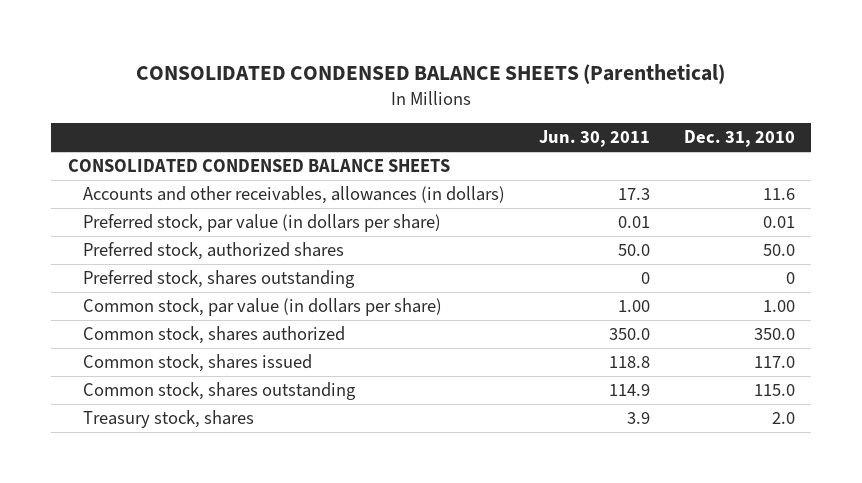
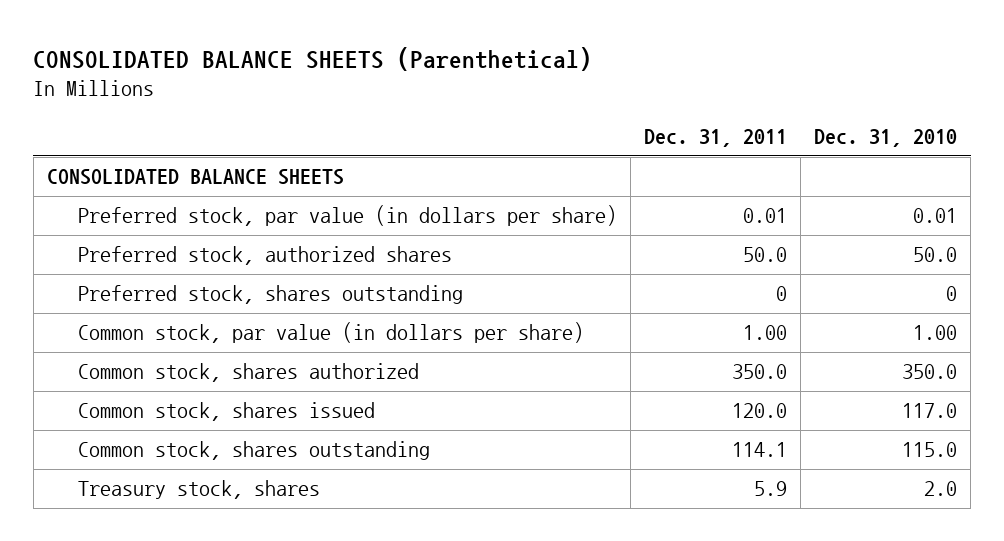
[136,63,726,84] CONSOLIDATED CONDENSED BALANCE SHEETS (Parenthetical) -> [33,46,593,71] CONSOLIDATED BALANCE SHEETS (Parenthetical)
[538,130,650,148] Jun. 30, 2011 -> none
none -> [644,129,788,148] Dec. 31, 2011
[82,186,505,205] Accounts and other receivables, allowances (in dollars) -> none
[67,159,450,173] CONSOLIDATED CONDENSED BALANCE SHEETS -> [46,169,344,186] CONSOLIDATED BALANCE SHEETS

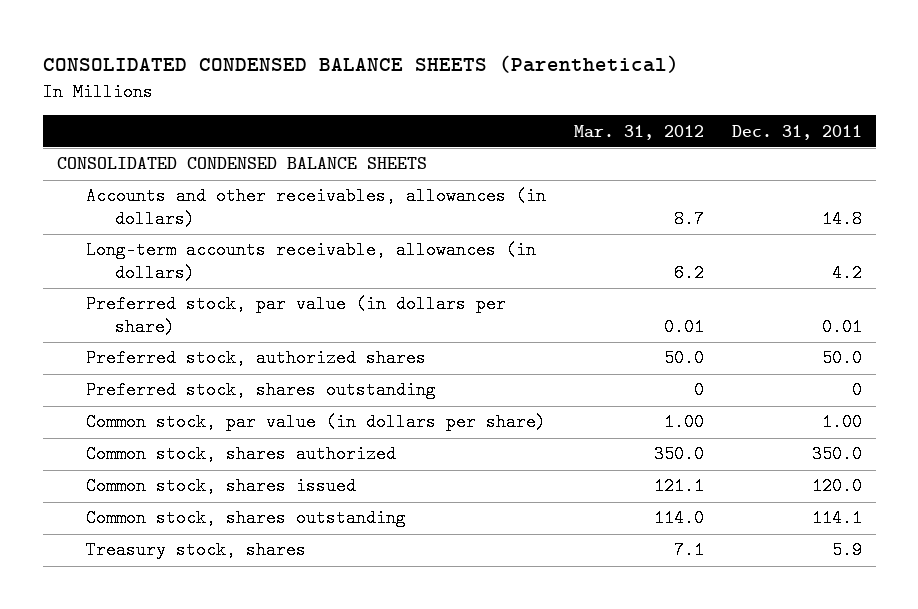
[33,46,593,71] CONSOLIDATED BALANCE SHEETS (Parenthetical) -> [42,55,679,74] CONSOLIDATED CONDENSED BALANCE SHEETS (Parenthetical)
[814,129,958,148] Dec. 31, 2010 -> none
none -> [573,124,704,140] Mar. 31, 2012
[46,169,344,186] CONSOLIDATED BALANCE SHEETS -> [56,157,427,170] CONSOLIDATED CONDENSED BALANCE SHEETS
none -> [85,187,546,229] Accounts and other receivables, allowances (in dollars)
none -> [85,241,536,283] Long-term accounts receivable, allowances (in dollars)

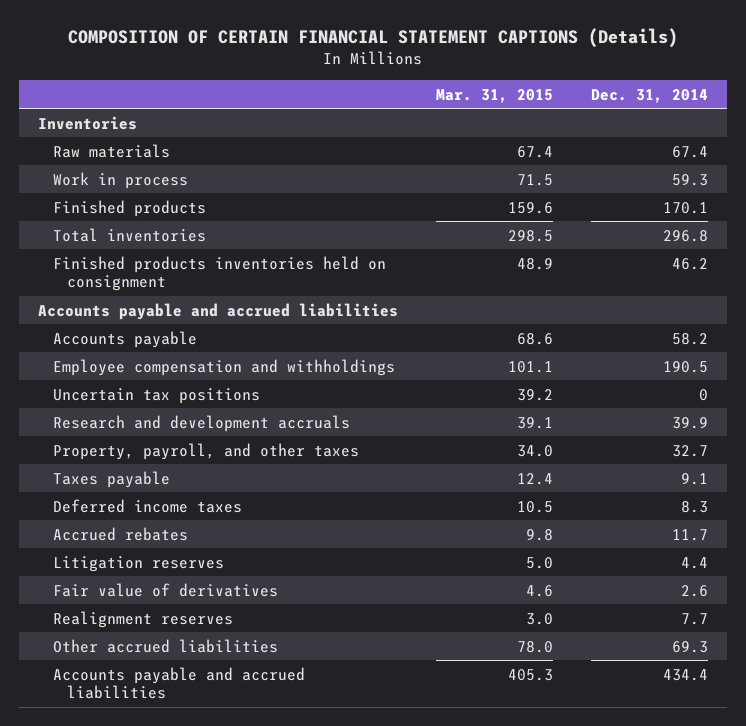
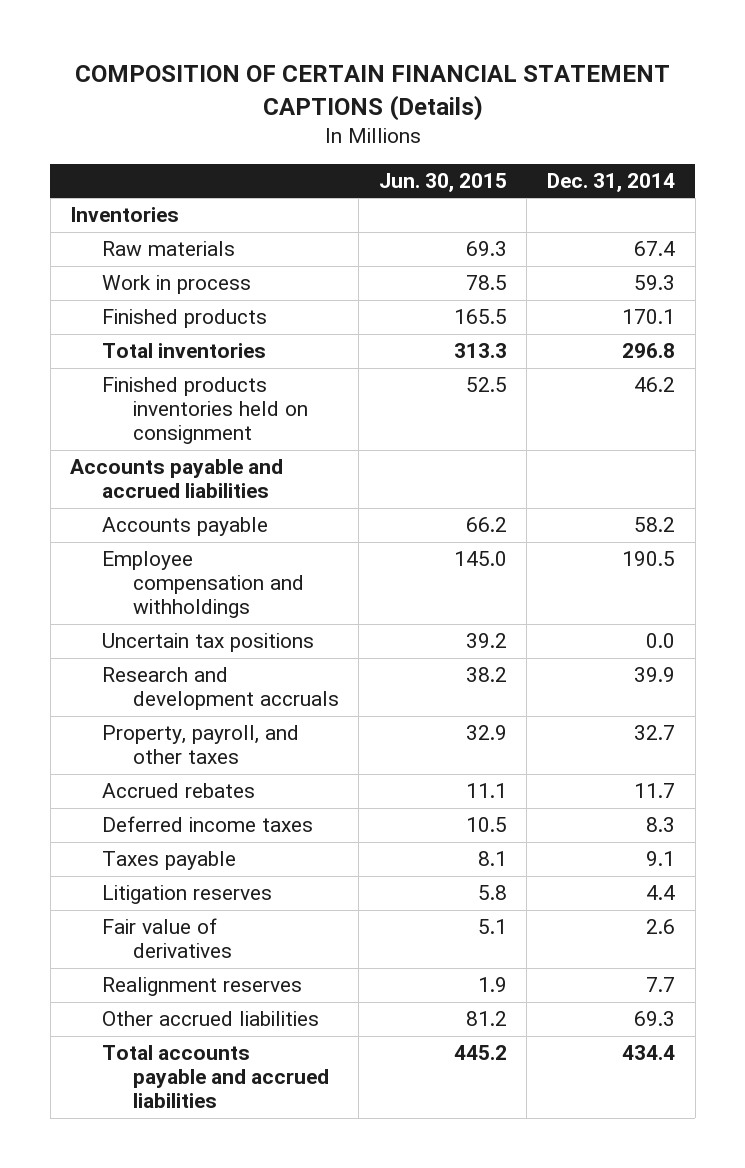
[435,88,553,103] Mar. 31, 2015 -> none
none -> [378,172,507,192] Jun. 30, 2015
[698,388,708,401] 0 -> [645,633,675,649] 0.0
[52,498,242,513] Deferred income taxes -> [101,816,313,833] Deferred income taxes
[52,470,170,488] Taxes payable -> [101,851,236,871] Taxes payable
[52,666,305,700] Accounts payable and accrued liabilities -> [101,1045,329,1109] Total accounts payable and accrued liabilities

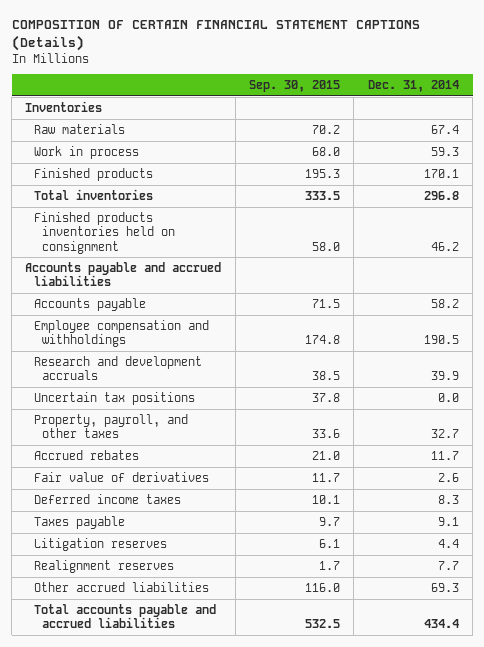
[378,172,507,192] Jun. 30, 2015 -> none
none -> [249,80,341,93] Sep. 30, 2015
[101,633,314,653] Uncertain tax positions -> [33,391,195,405] Uncertain tax positions
[101,918,232,959] Fair value of derivatives -> [33,471,209,482] Fair value of derivatives

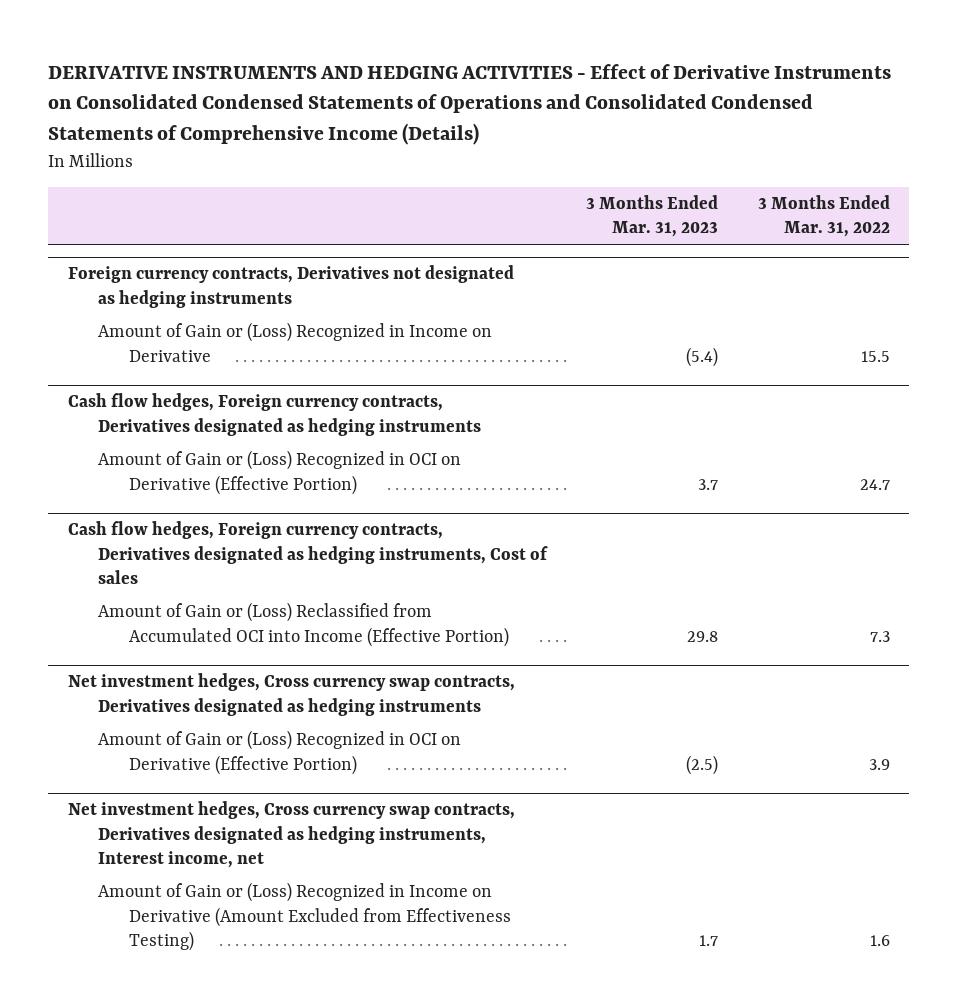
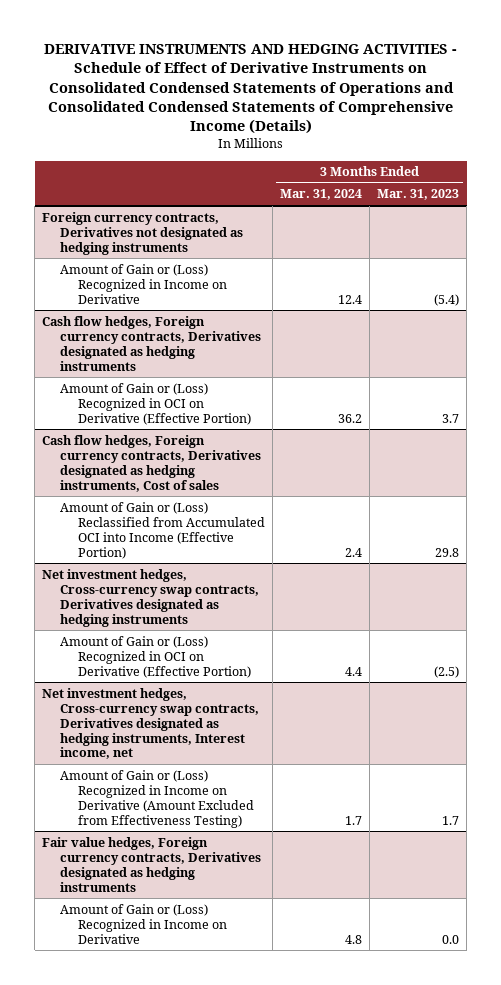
[48,63,892,146] DERIVATIVE INSTRUMENTS AND HEDGING ACTIVITIES - Effect of Derivative Instruments on Consolidated Condensed Statements of Operations and Consolidated Condensed Statements of Comprehensive Income (Details) -> [43,44,457,135] DERIVATIVE INSTRUMENTS AND HEDGING ACTIVITIES - Schedule of Effect of Derivative Instruments on Consolidated Condensed Statements of Operations and Consolidated Condensed Statements of Comprehensive Income (Details)
[757,195,890,238] 3 Months Ended Mar. 31, 2022 -> none
none -> [280,189,363,201] Mar. 31, 2024
[67,673,515,716] Net investment hedges, Cross currency swap contracts, Derivatives designated as hedging instruments -> [42,568,260,627] Net investment hedges, Cross-currency swap contracts, Derivatives designated as hedging instruments
[67,801,515,868] Net investment hedges, Cross currency swap contracts, Derivatives designated as hedging instruments, Interest income, net -> [42,687,260,760] Net investment hedges, Cross-currency swap contracts, Derivatives designated as hedging instruments, Interest income, net
none -> [42,836,262,892] Fair value hedges, Foreign currency contracts, Derivatives designated as hedging instruments
none -> [60,903,227,944] Amount of Gain or (Loss) Recognized in Income on Derivative

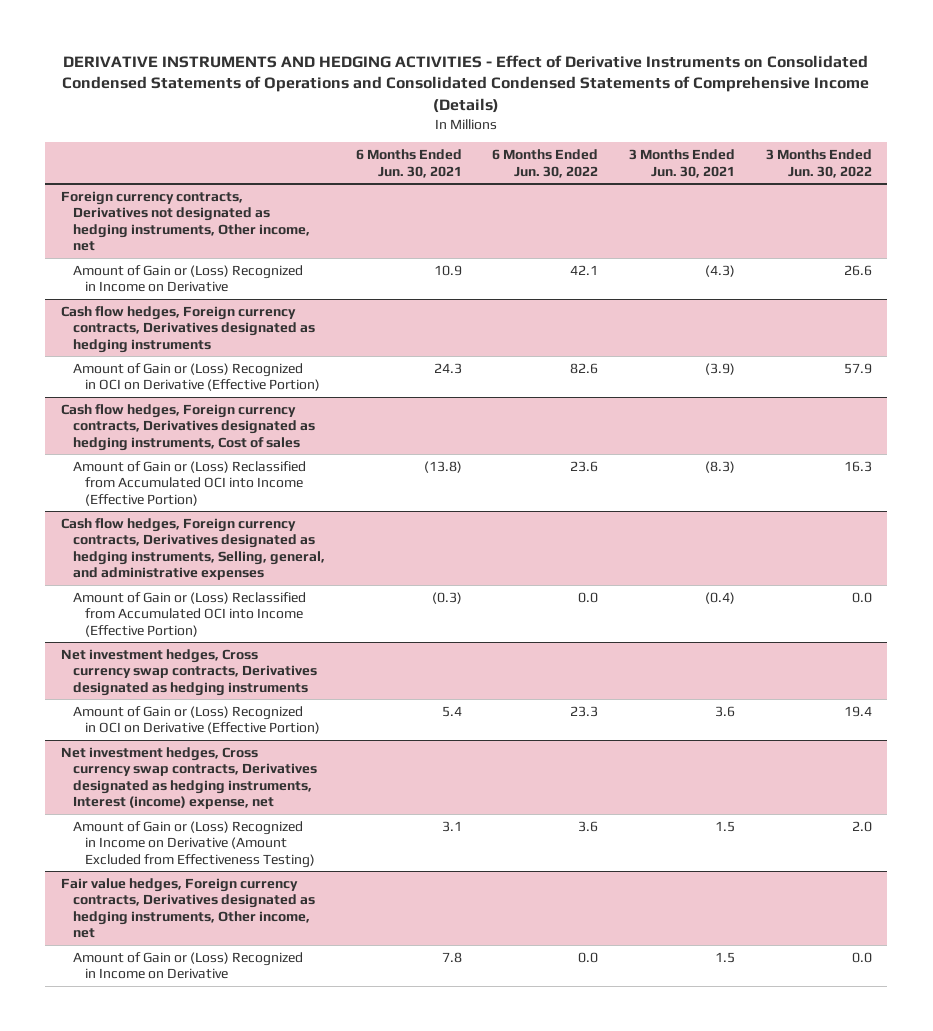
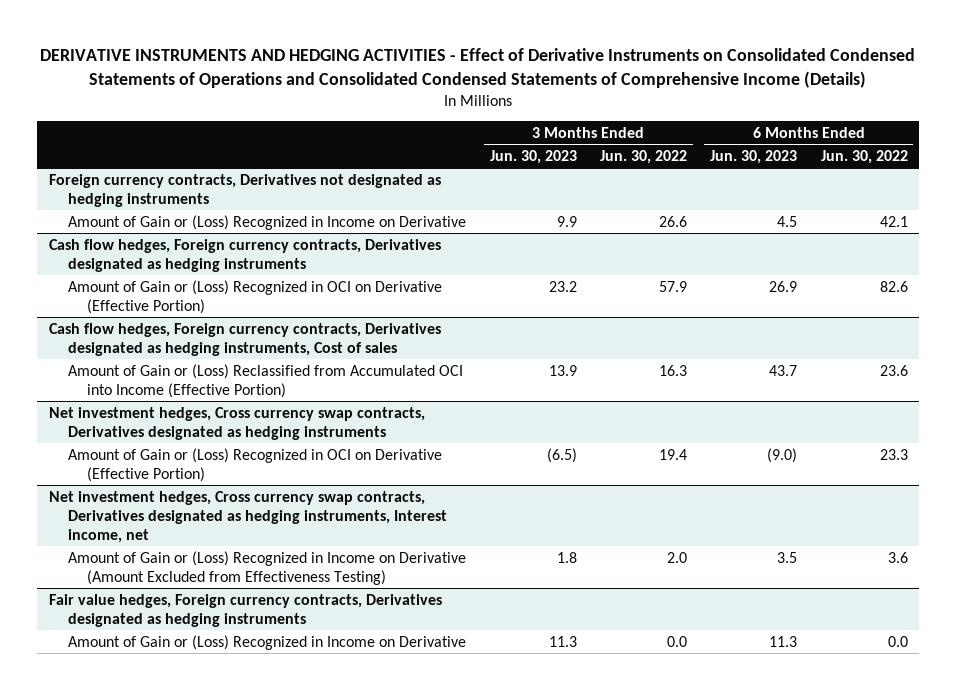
[355,149,462,178] 6 Months Ended Jun. 30, 2021 -> none
[629,149,736,178] 3 Months Ended Jun. 30, 2021 -> none
none -> [489,149,577,164] Jun. 30, 2023
none -> [710,149,798,164] Jun. 30, 2023
[60,190,310,252] Foreign currency contracts, Derivatives not designated as hedging instruments, Other income, net -> [49,173,442,207] Foreign currency contracts, Derivatives not designated as hedging instruments
[60,517,325,581] Cash flow hedges, Foreign currency contracts, Derivatives designated as hedging instruments, Selling, general, and administrative expenses -> none
[72,591,306,637] Amount of Gain or (Loss) Reclassified from Accumulated OCI into Income (Effective Portion) -> none
[60,746,317,810] Net investment hedges, Cross currency swap contracts, Derivatives designated as hedging instruments, Interest (income) expense, net -> [49,490,448,543] Net investment hedges, Cross currency swap contracts, Derivatives designated as hedging instruments, Interest income, net
[60,877,315,939] Fair value hedges, Foreign currency contracts, Derivatives designated as hedging instruments, Other income, net -> [49,593,443,627] Fair value hedges, Foreign currency contracts, Derivatives designated as hedging instruments

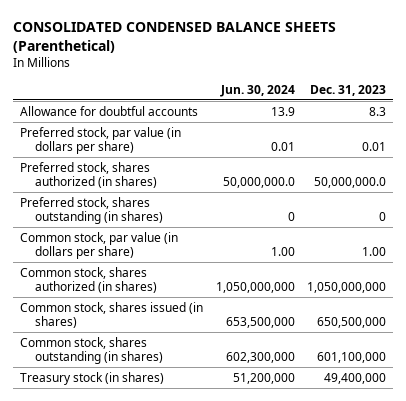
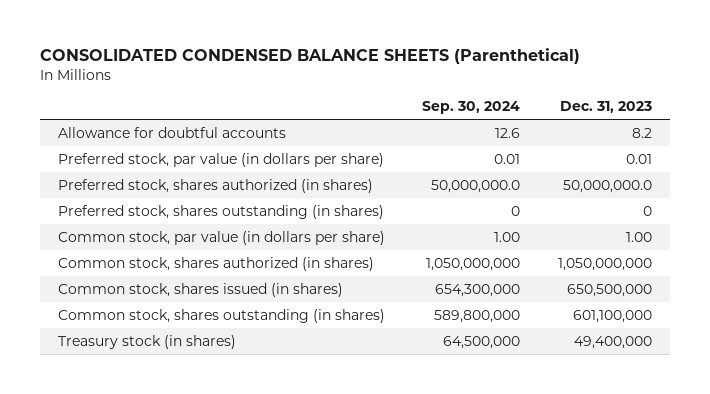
[219,84,295,97] Jun. 30, 2024 -> none
none -> [422,101,521,115] Sep. 30, 2024
[369,106,387,116] 8.3 -> [631,127,652,138] 8.2

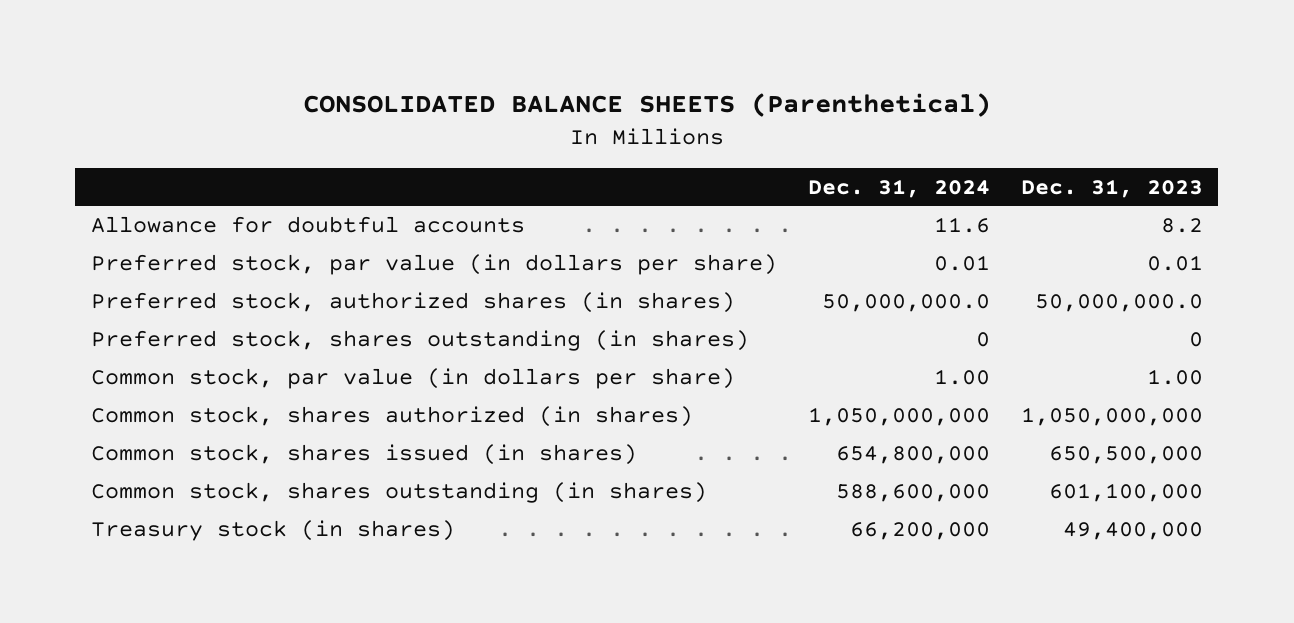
[39,47,580,64] CONSOLIDATED CONDENSED BALANCE SHEETS (Parenthetical) -> [302,93,991,118] CONSOLIDATED BALANCE SHEETS (Parenthetical)
[422,101,521,115] Sep. 30, 2024 -> none
none -> [807,178,990,198] Dec. 31, 2024
[58,178,374,193] Preferred stock, shares authorized (in shares) -> [90,291,735,313] Preferred stock, authorized shares (in shares)

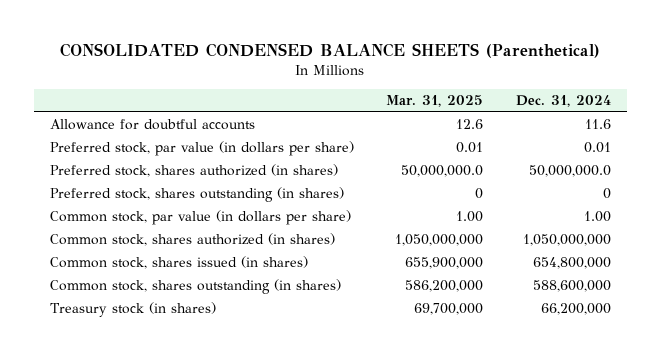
[302,93,991,118] CONSOLIDATED BALANCE SHEETS (Parenthetical) -> [60,42,601,58] CONSOLIDATED CONDENSED BALANCE SHEETS (Parenthetical)
[1020,178,1203,198] Dec. 31, 2023 -> none
none -> [386,95,484,108] Mar. 31, 2025
[90,291,735,313] Preferred stock, authorized shares (in shares) -> [49,164,338,178] Preferred stock, shares authorized (in shares)

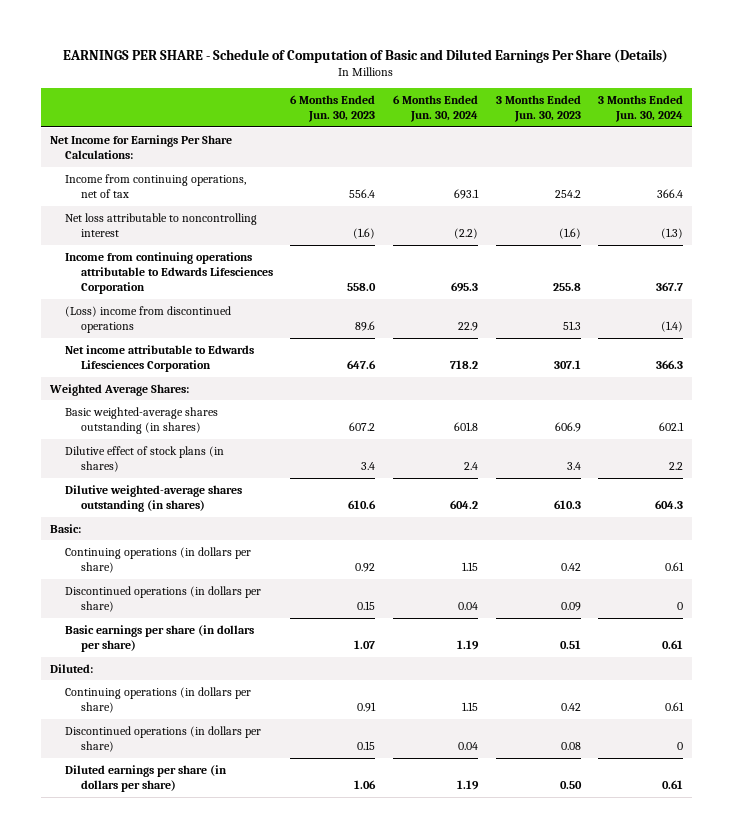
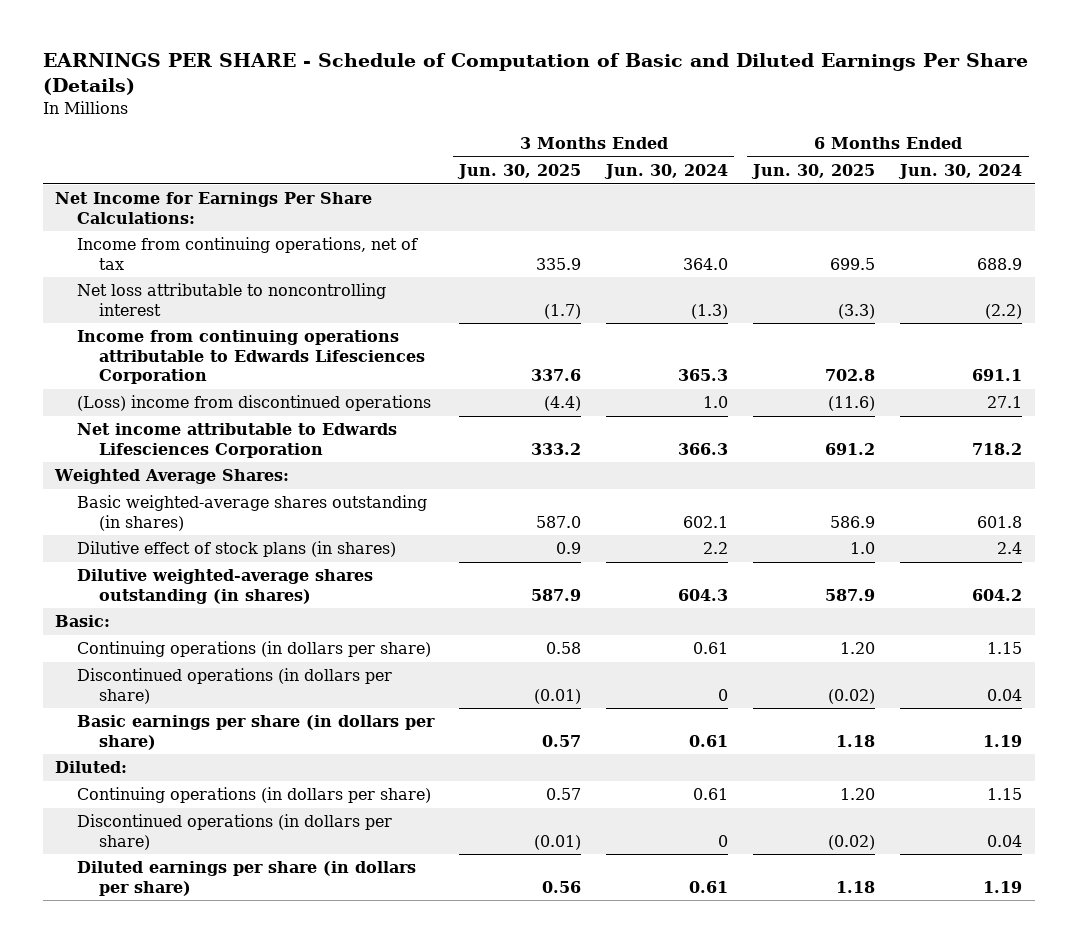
[290,95,376,123] 6 Months Ended Jun. 30, 2023 -> none
[495,95,581,123] 3 Months Ended Jun. 30, 2023 -> none
none -> [457,164,582,180] Jun. 30, 2025
none -> [751,164,876,180] Jun. 30, 2025
[454,188,480,199] 693.1 -> [977,257,1023,270] 688.9
[657,188,684,198] 366.4 -> [683,257,729,270] 364.0
[451,281,479,292] 695.3 -> [972,369,1023,382] 691.1
[656,281,684,291] 367.7 -> [678,369,729,382] 365.3
[458,321,479,331] 22.9 -> [987,396,1023,409] 27.1
[661,320,684,332] (1.4) -> [703,396,729,409] 1.0

